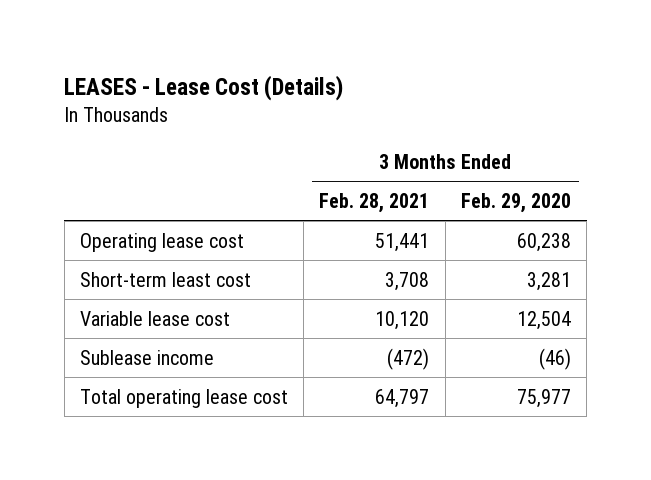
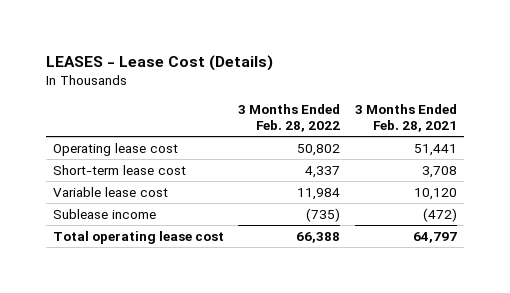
[460,192,571,213] Feb. 29, 2020 -> none
none -> [238,104,341,132] 3 Months Ended Feb. 28, 2022
[79,271,251,287] Short-term least cost -> [53,164,187,175] Short-term lease cost

